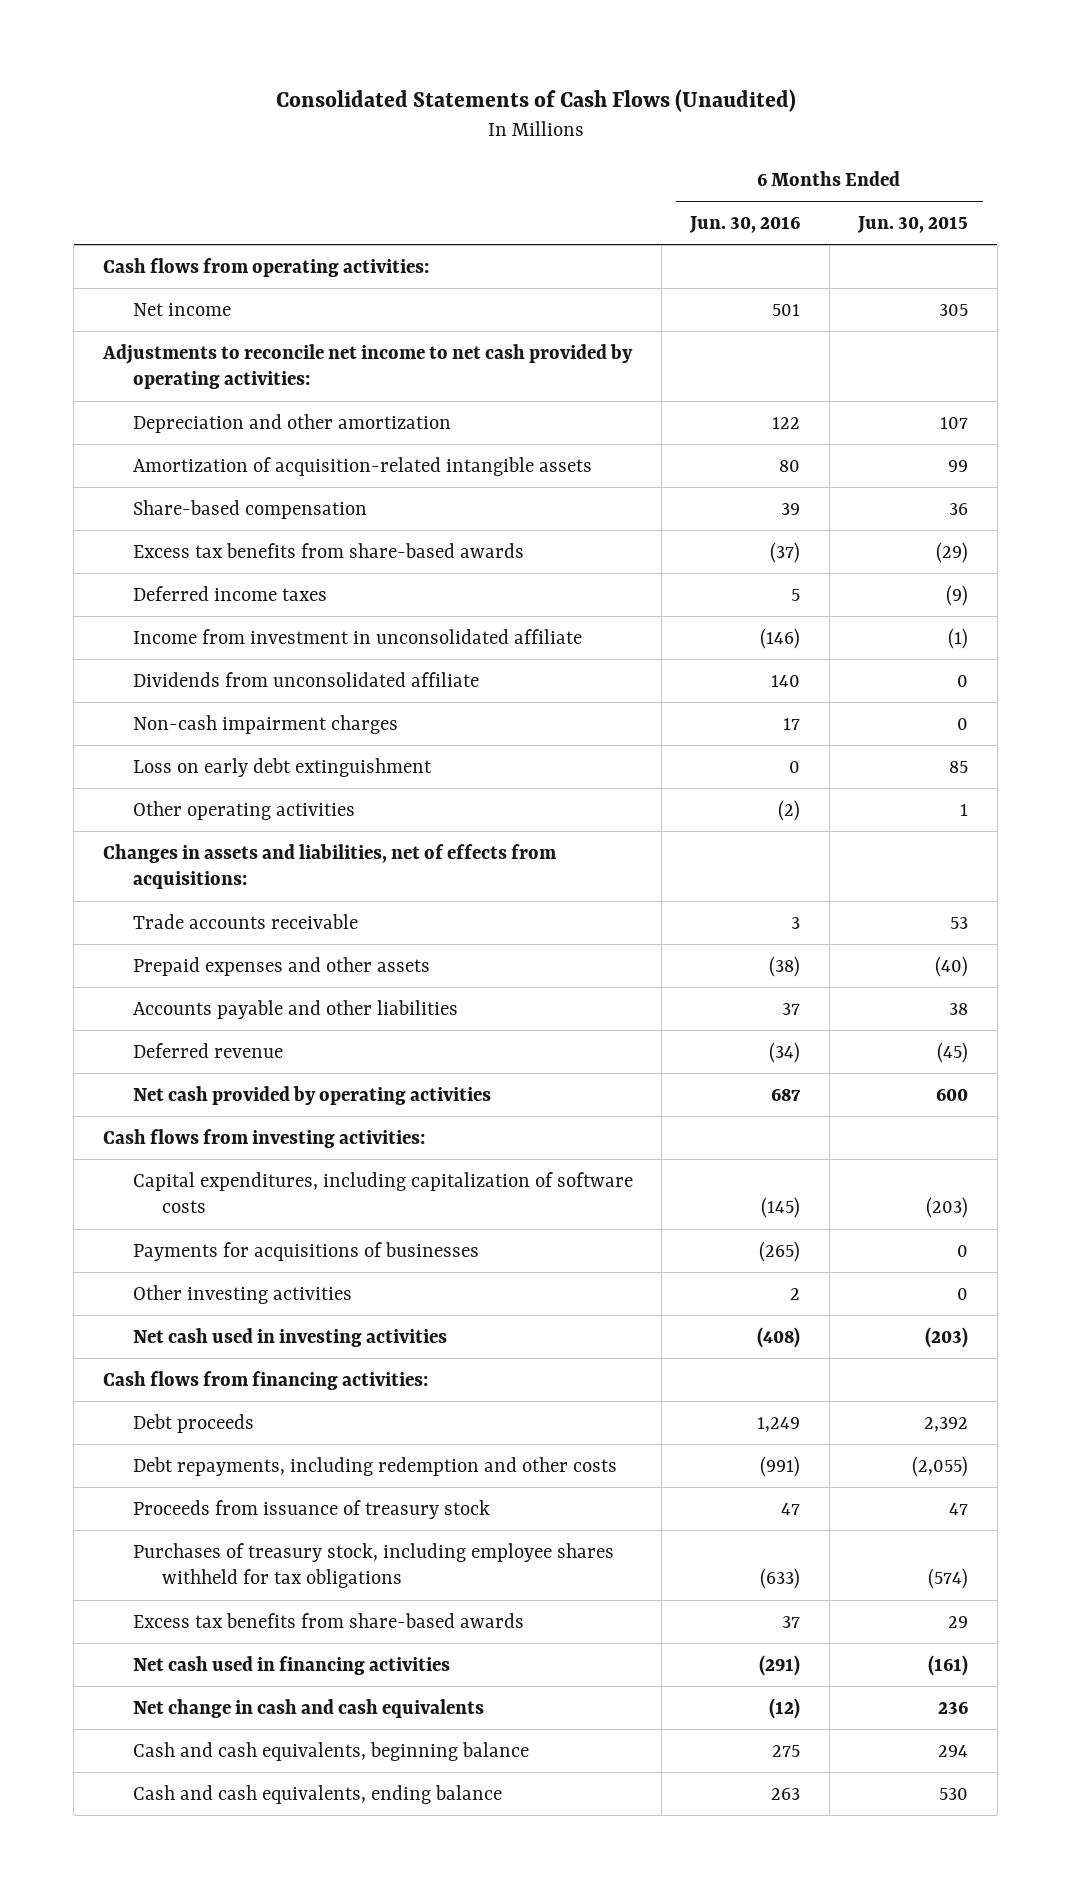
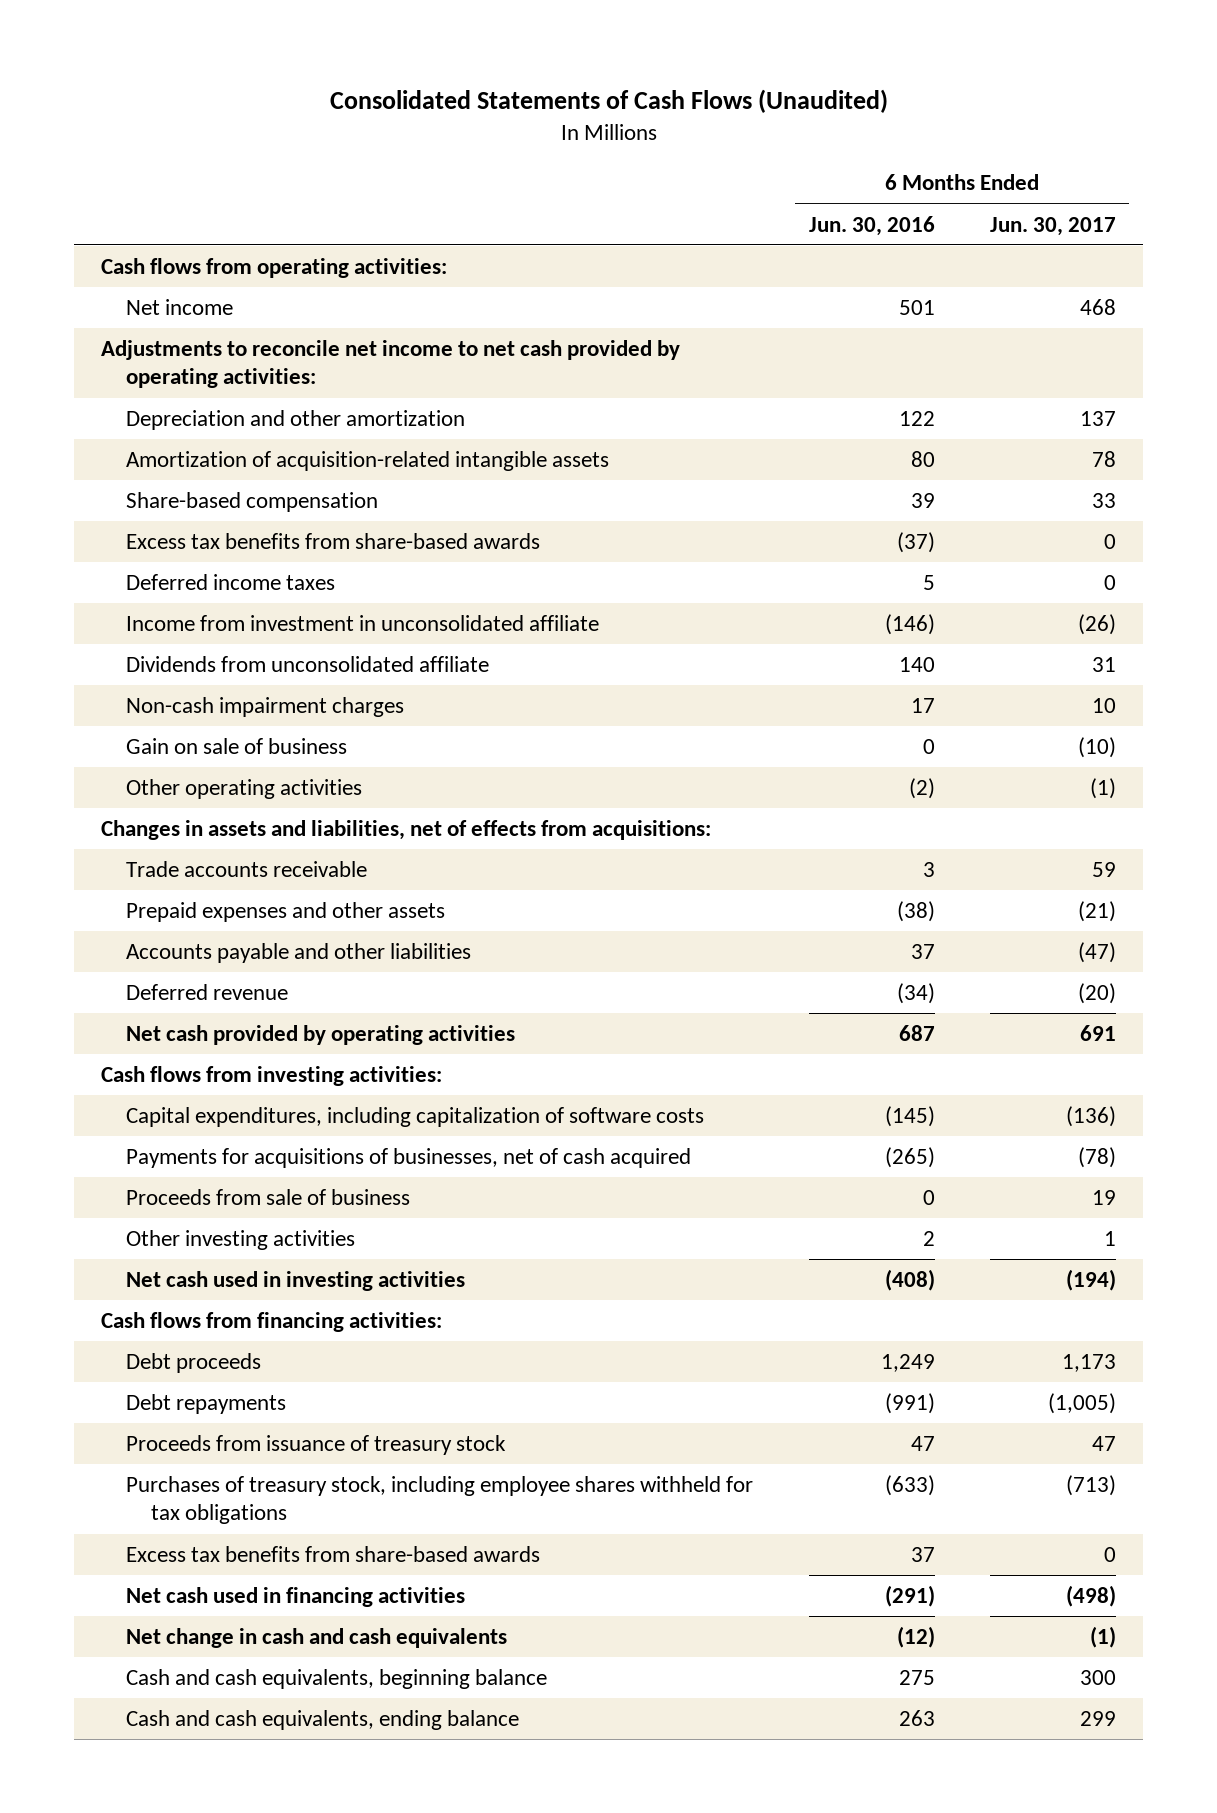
[857,215,969,233] Jun. 30, 2015 -> none
none -> [989,216,1116,236] Jun. 30, 2017
[132,757,432,777] Loss on early debt extinguishment -> none
none -> [126,737,348,754] Gain on sale of business
[132,1241,479,1261] Payments for acquisitions of businesses -> [126,1147,692,1168] Payments for acquisitions of businesses, net of cash acquired
none -> [126,1188,411,1205] Proceeds from sale of business
[132,1456,617,1476] Debt repayments, including redemption and other costs -> [126,1393,287,1414] Debt repayments

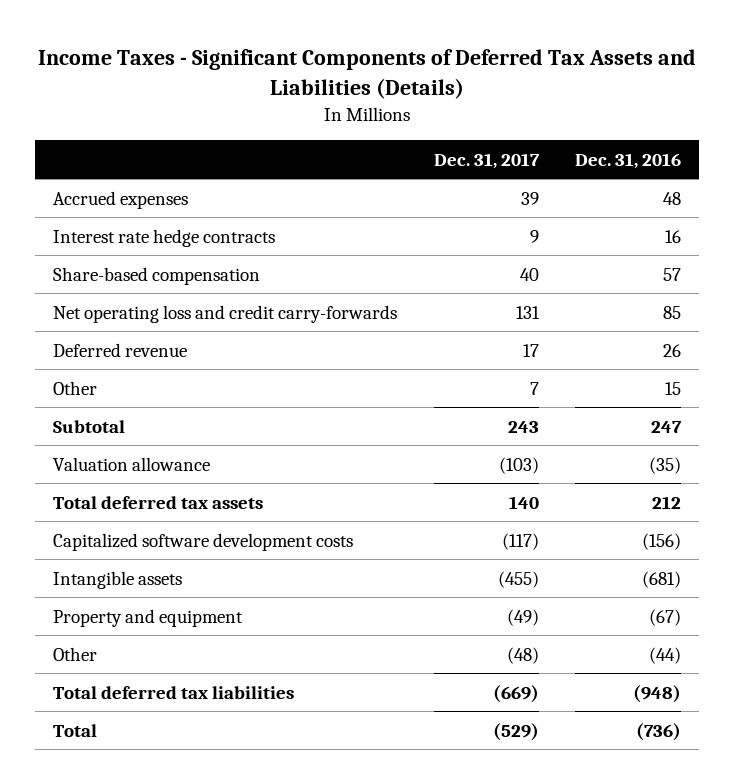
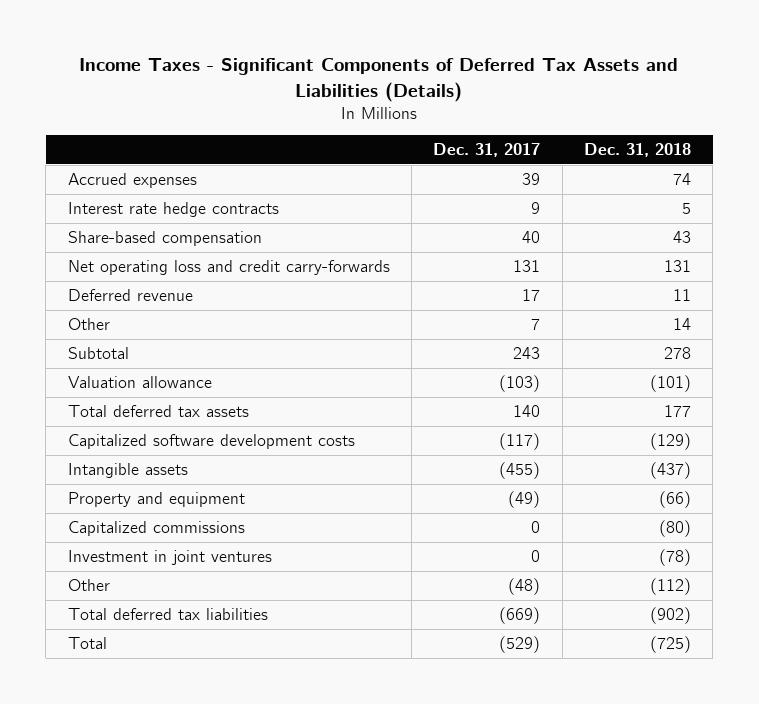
[574,152,681,169] Dec. 31, 2016 -> none
none -> [583,143,691,158] Dec. 31, 2018
none -> [67,520,245,536] Capitalized commissions
none -> [67,549,272,565] Investment in joint ventures

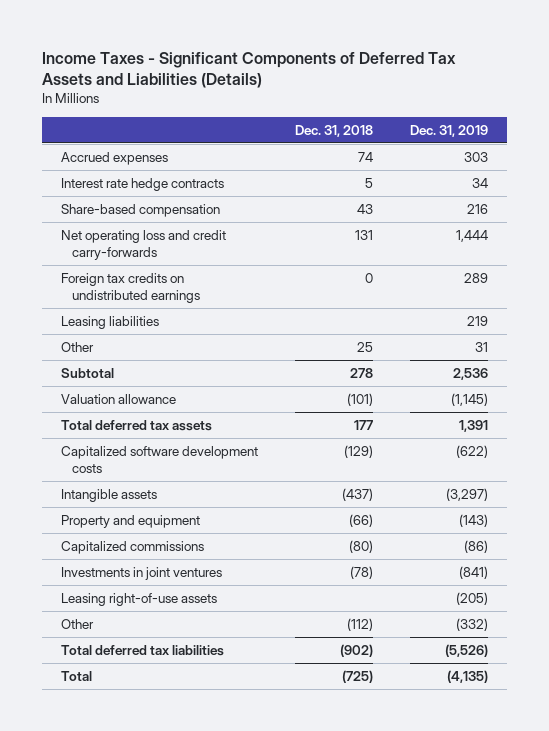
[433,143,541,158] Dec. 31, 2017 -> none
none -> [410,124,489,137] Dec. 31, 2019
[67,288,193,301] Deferred revenue -> none
none -> [60,272,200,303] Foreign tax credits on undistributed earnings
none -> [60,315,159,329] Leasing liabilities
[672,317,691,330] 14 -> [356,341,373,352] 25
[67,549,272,565] Investment in joint ventures -> [60,566,222,580] Investments in joint ventures
none -> [60,592,217,606] Leasing right-of-use assets

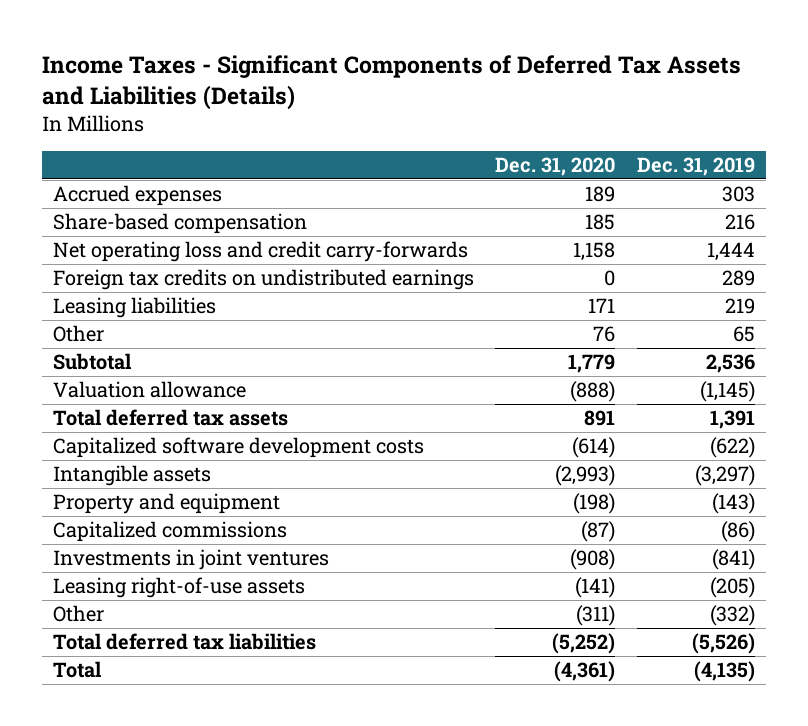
[294,124,373,137] Dec. 31, 2018 -> none
none -> [495,156,616,176] Dec. 31, 2020
[60,177,224,191] Interest rate hedge contracts -> none
[475,341,489,352] 31 -> [732,326,755,343] 65

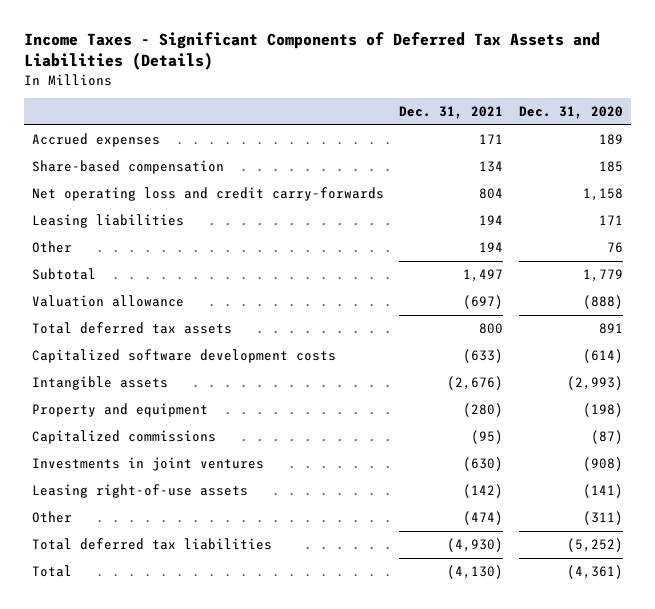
[636,156,755,176] Dec. 31, 2019 -> none
none -> [399,106,504,120] Dec. 31, 2021
[52,269,474,291] Foreign tax credits on undistributed earnings -> none

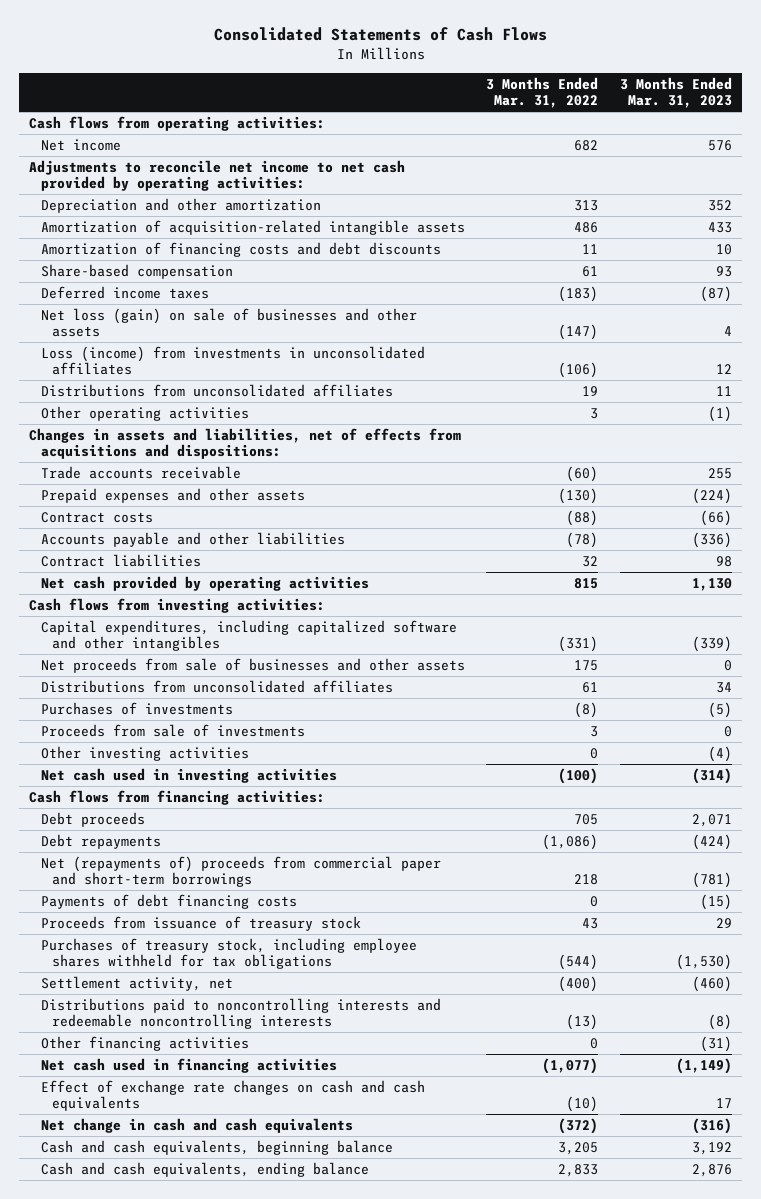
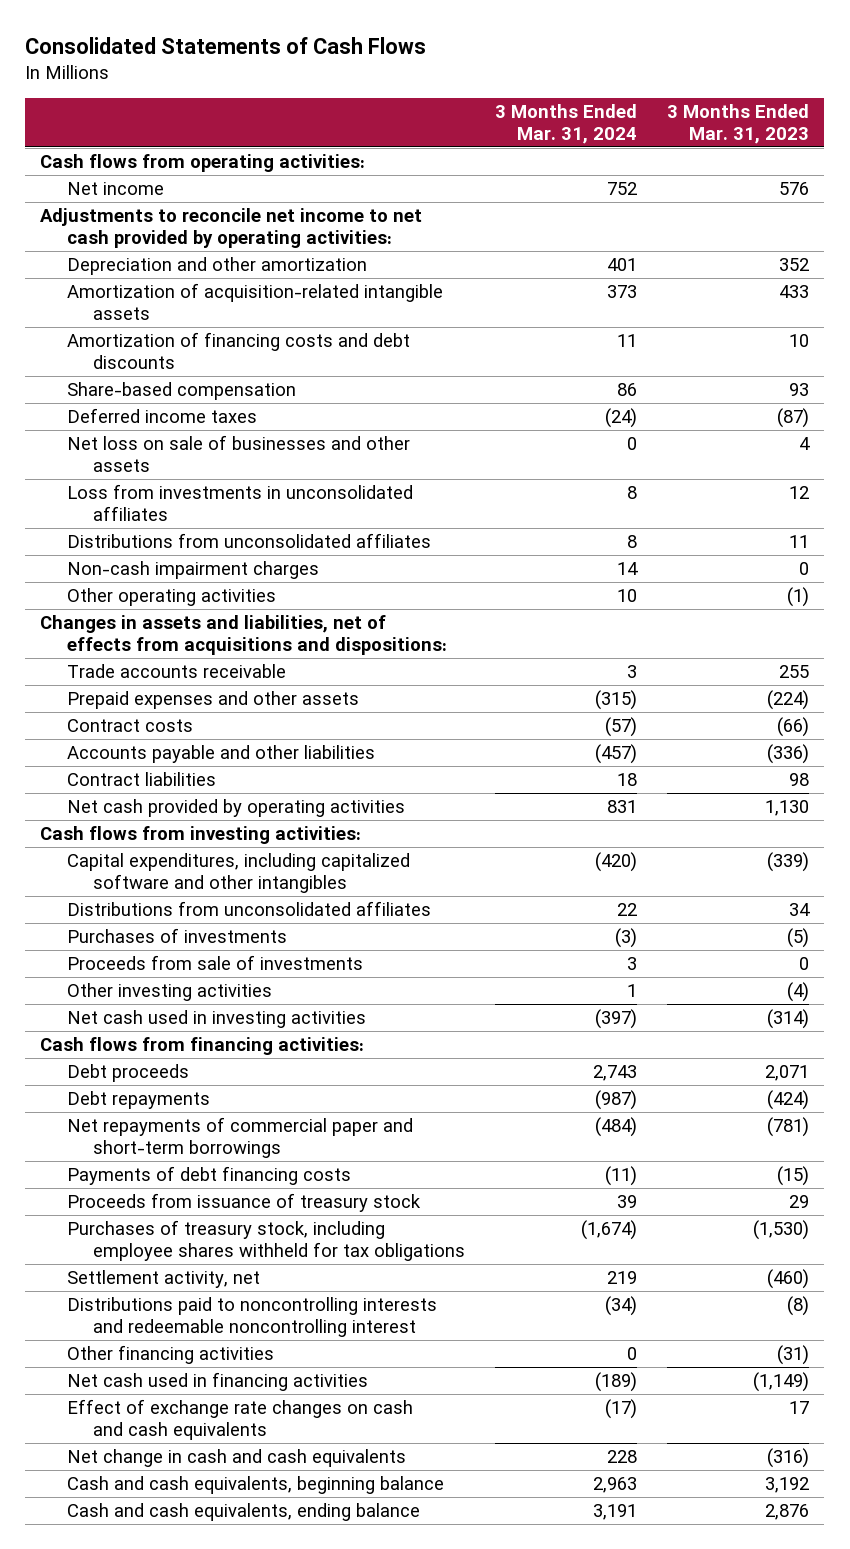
[486,76,599,108] 3 Months Ended Mar. 31, 2022 -> none
none -> [495,104,638,144] 3 Months Ended Mar. 31, 2024
[40,307,417,338] Net loss (gain) on sale of businesses and other assets -> [66,435,410,472] Net loss on sale of businesses and other assets
[40,345,425,376] Loss (income) from investments in unconsolidated affiliates -> [66,484,413,521] Loss from investments in unconsolidated affiliates
none -> [66,561,319,580] Non-cash impairment charges
[40,657,465,673] Net proceeds from sale of businesses and other assets -> none
[40,855,441,888] Net (repayments of) proceeds from commercial paper and short-term borrowings -> [66,1117,413,1158] Net repayments of commercial paper and short-term borrowings
[40,997,441,1030] Distributions paid to noncontrolling interests and redeemable noncontrolling interests -> [66,1297,437,1337] Distributions paid to noncontrolling interests and redeemable noncontrolling interest

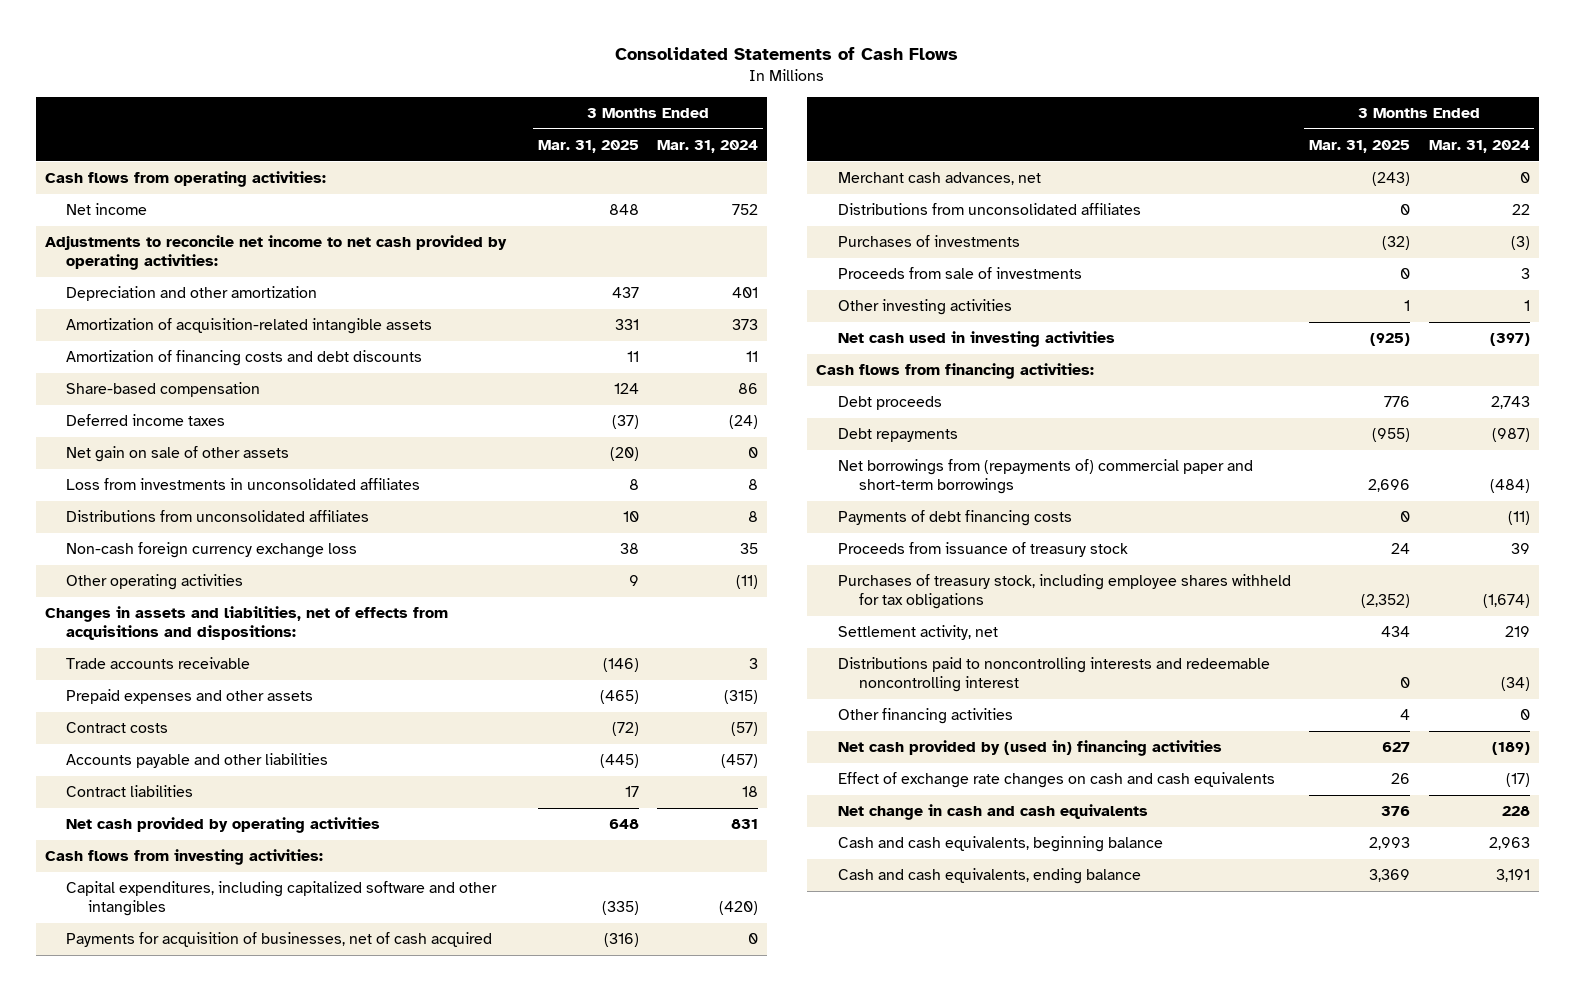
[667,104,810,144] 3 Months Ended Mar. 31, 2023 -> none
none -> [537,140,639,154] Mar. 31, 2025
[66,435,410,472] Net loss on sale of businesses and other assets -> [66,446,290,463] Net gain on sale of other assets
[66,561,319,580] Non-cash impairment charges -> none
none -> [66,542,358,559] Non-cash foreign currency exchange loss
[617,589,638,603] 10 -> [736,575,759,590] (11)
none -> [66,932,493,948] Payments for acquisition of businesses, net of cash acquired
none -> [837,172,1041,186] Merchant cash advances, net
[66,1117,413,1158] Net repayments of commercial paper and short-term borrowings -> [837,459,1253,495] Net borrowings from (repayments of) commercial paper and short-term borrowings
[66,1372,368,1392] Net cash used in financing activities -> [837,740,1222,757] Net cash provided by (used in) financing activities

